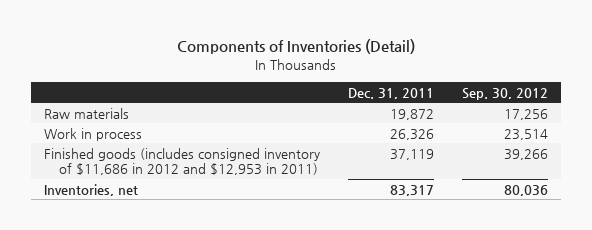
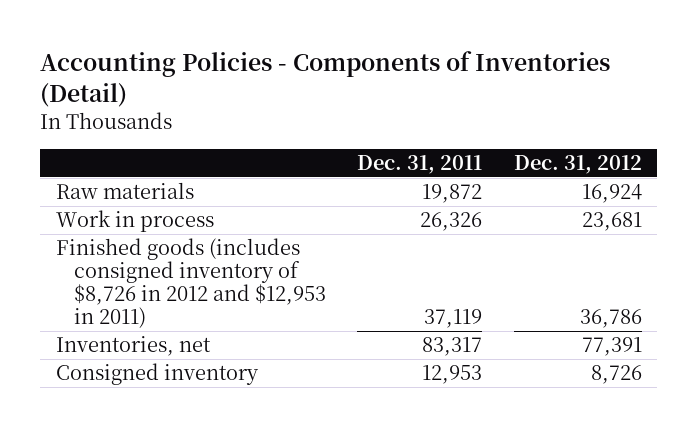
[176,39,415,55] Components of Inventories (Detail) -> [39,50,610,107] Accounting Policies - Components of Inventories (Detail)
[461,87,548,100] Sep. 30, 2012 -> none
none -> [513,154,642,174] Dec. 31, 2012
[44,147,321,176] Finished goods (includes consigned inventory of $11,686 in 2012 and $12,953 in 2011) -> [55,238,327,329] Finished goods (includes consigned inventory of $8,726 in 2012 and $12,953 in 2011)
none -> [55,363,259,386] Consigned inventory

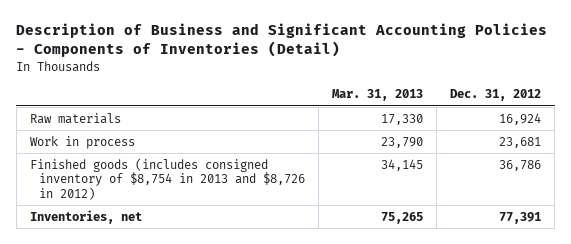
[39,50,610,107] Accounting Policies - Components of Inventories (Detail) -> [16,23,548,58] Description of Business and Significant Accounting Policies - Components of Inventories (Detail)
[357,154,483,174] Dec. 31, 2011 -> none
none -> [332,89,424,102] Mar. 31, 2013
[55,238,327,329] Finished goods (includes consigned inventory of $8,726 in 2012 and $12,953 in 2011) -> [29,157,306,200] Finished goods (includes consigned inventory of $8,754 in 2013 and $8,726 in 2012)
[55,363,259,386] Consigned inventory -> none

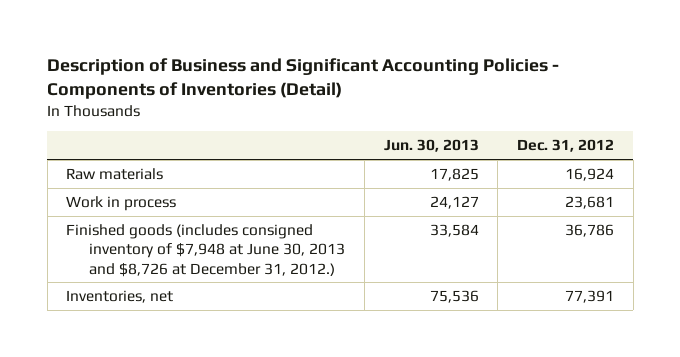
[332,89,424,102] Mar. 31, 2013 -> none
none -> [383,139,479,153] Jun. 30, 2013
[29,157,306,200] Finished goods (includes consigned inventory of $8,754 in 2013 and $8,726 in 2012) -> [66,223,346,277] Finished goods (includes consigned inventory of $7,948 at June 30, 2013 and $8,726 at December 31, 2012.)

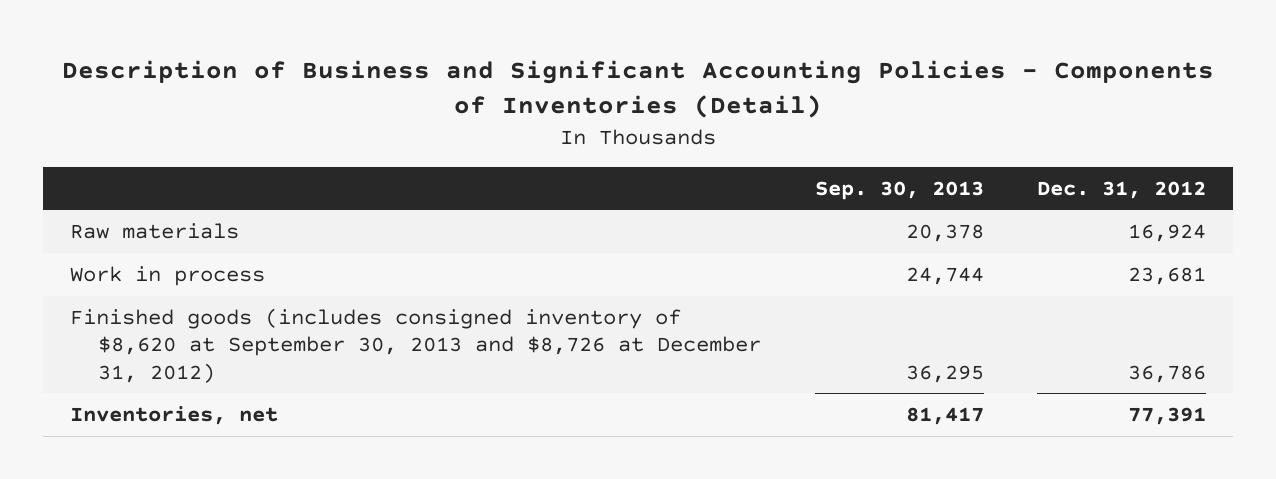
[383,139,479,153] Jun. 30, 2013 -> none
none -> [814,180,984,200] Sep. 30, 2013
[66,223,346,277] Finished goods (includes consigned inventory of $7,948 at June 30, 2013 and $8,726 at December 31, 2012.) -> [70,307,761,383] Finished goods (includes consigned inventory of $8,620 at September 30, 2013 and $8,726 at December 31, 2012)

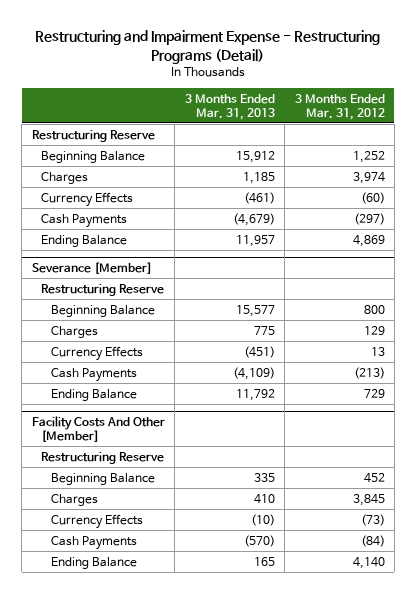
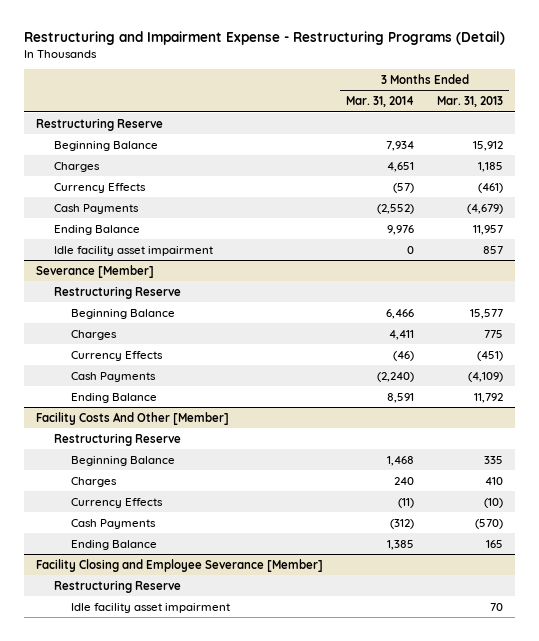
[294,93,385,120] 3 Months Ended Mar. 31, 2012 -> none
none -> [346,96,415,108] Mar. 31, 2014
none -> [53,245,213,256] Idle facility asset impairment
none -> [35,558,323,572] Facility Closing and Employee Severance [Member]
none -> [53,579,181,593] Restructuring Reserve
none -> [71,602,231,613] Idle facility asset impairment

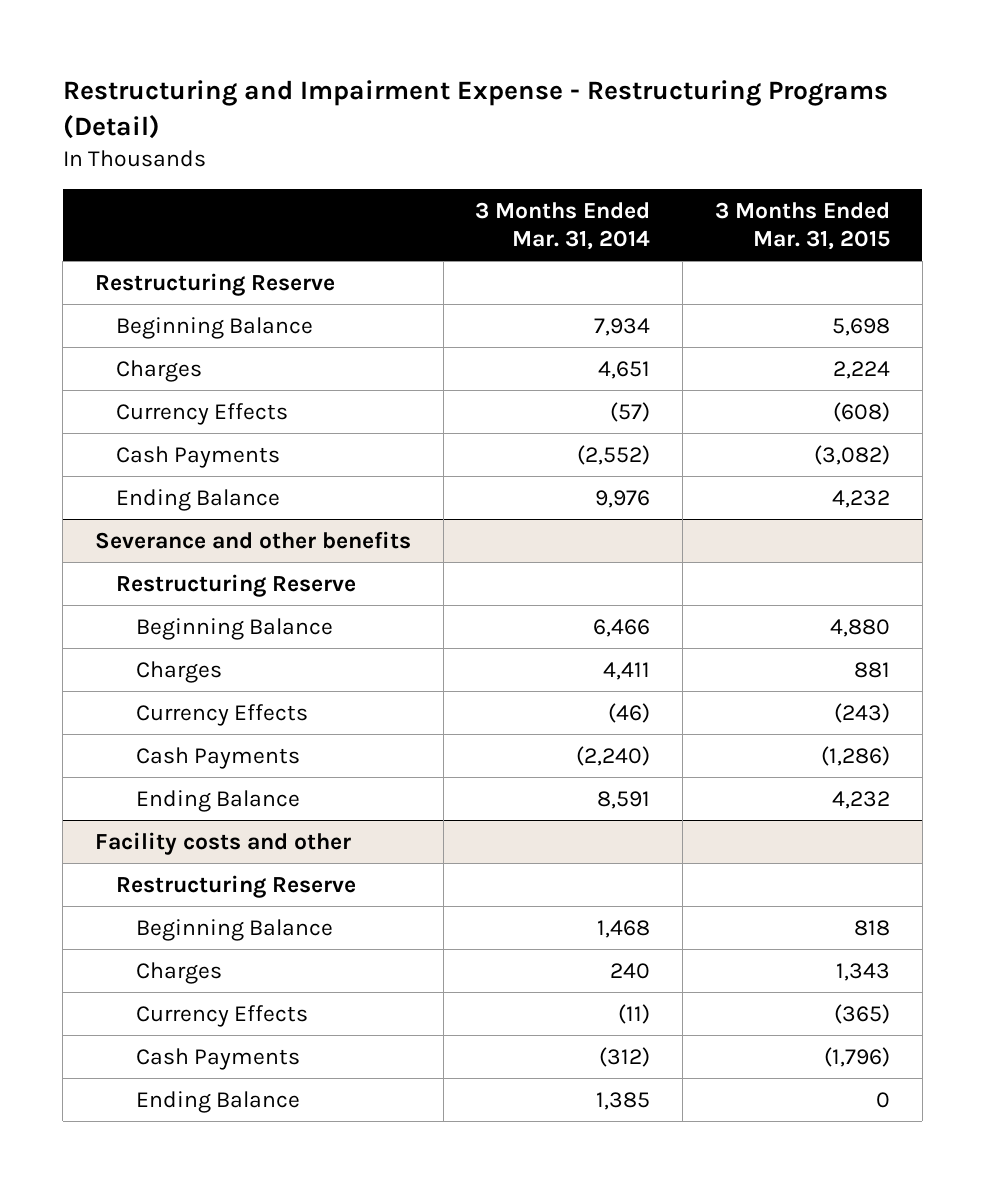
[437,96,504,108] Mar. 31, 2013 -> none
none -> [714,201,890,251] 3 Months Ended Mar. 31, 2015
[53,245,213,256] Idle facility asset impairment -> none
[35,264,154,278] Severance [Member] -> none
none -> [94,530,411,549] Severance and other benefits
[35,411,229,425] Facility Costs And Other [Member] -> [94,831,351,855] Facility costs and other
[35,558,323,572] Facility Closing and Employee Severance [Member] -> none
[53,579,181,593] Restructuring Reserve -> none
[71,602,231,613] Idle facility asset impairment -> none

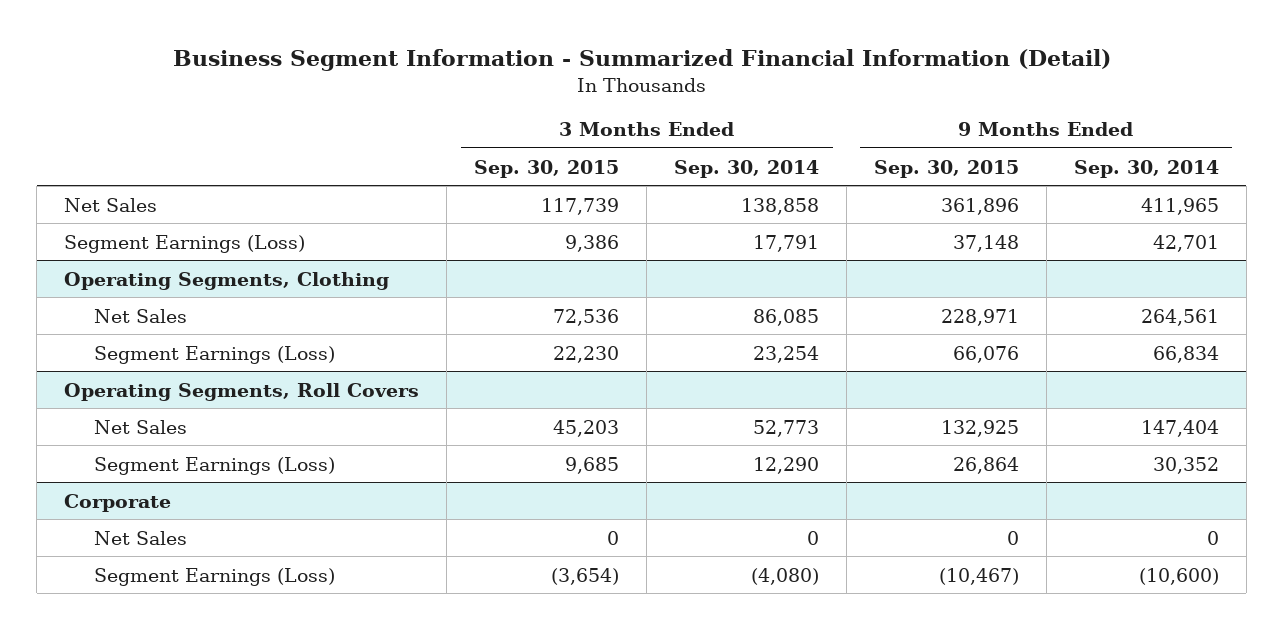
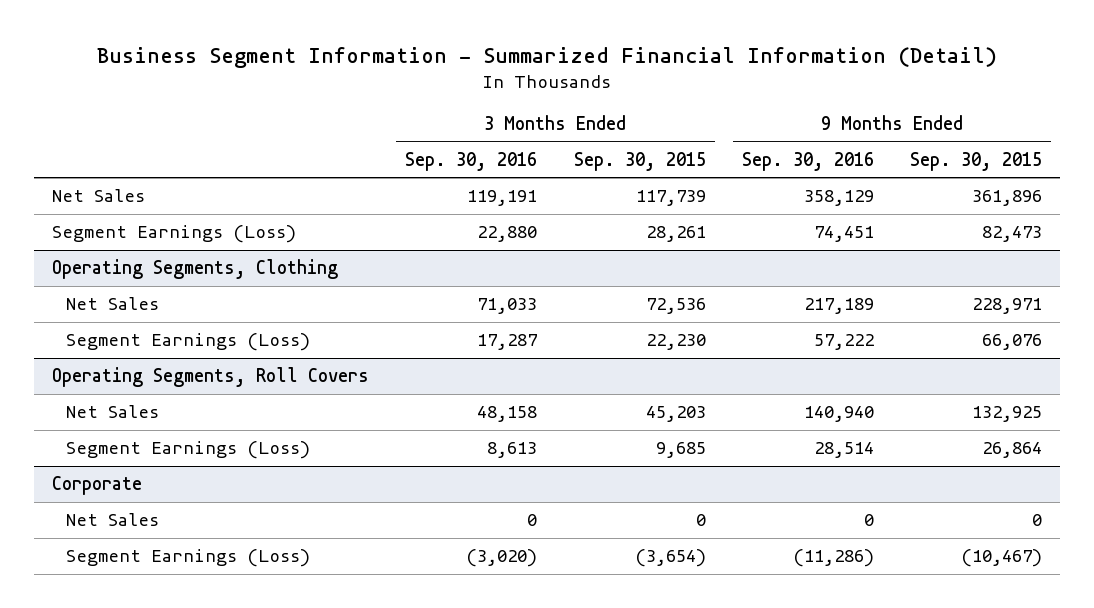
[674,159,820,178] Sep. 30, 2014 -> none
[1073,159,1219,178] Sep. 30, 2014 -> none
none -> [405,151,538,171] Sep. 30, 2016
none -> [741,151,874,171] Sep. 30, 2016
[565,234,620,252] 9,386 -> [645,226,706,243] 28,261
[952,234,1019,252] 37,148 -> [982,226,1043,243] 82,473

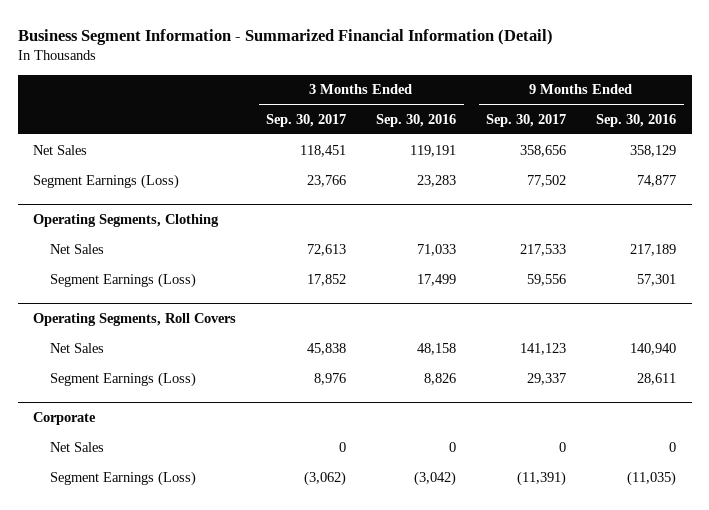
[573,151,706,171] Sep. 30, 2015 -> none
[910,151,1043,171] Sep. 30, 2015 -> none
none -> [266,113,347,127] Sep. 30, 2017
none -> [486,113,567,127] Sep. 30, 2017
[477,226,538,243] 22,880 -> [417,174,457,187] 23,283
[813,226,874,243] 74,451 -> [637,174,677,187] 74,877
[477,334,538,351] 17,287 -> [417,273,457,286] 17,499
[813,334,874,351] 57,222 -> [637,273,677,286] 57,301
[487,442,538,459] 8,613 -> [424,372,457,385] 8,826
[813,442,874,459] 28,514 -> [637,372,677,385] 28,611
[466,549,538,568] (3,020) -> [414,470,457,486] (3,042)
[792,549,874,568] (11,286) -> [627,470,677,486] (11,035)

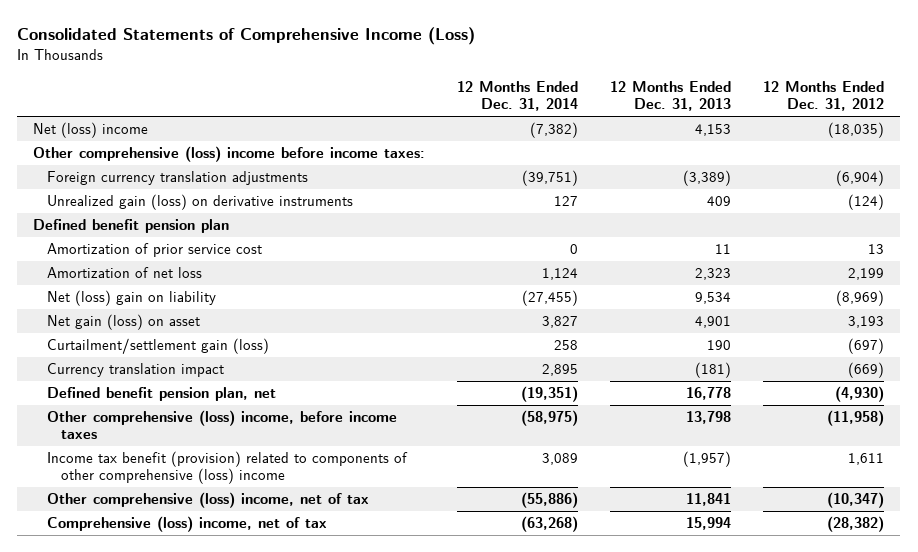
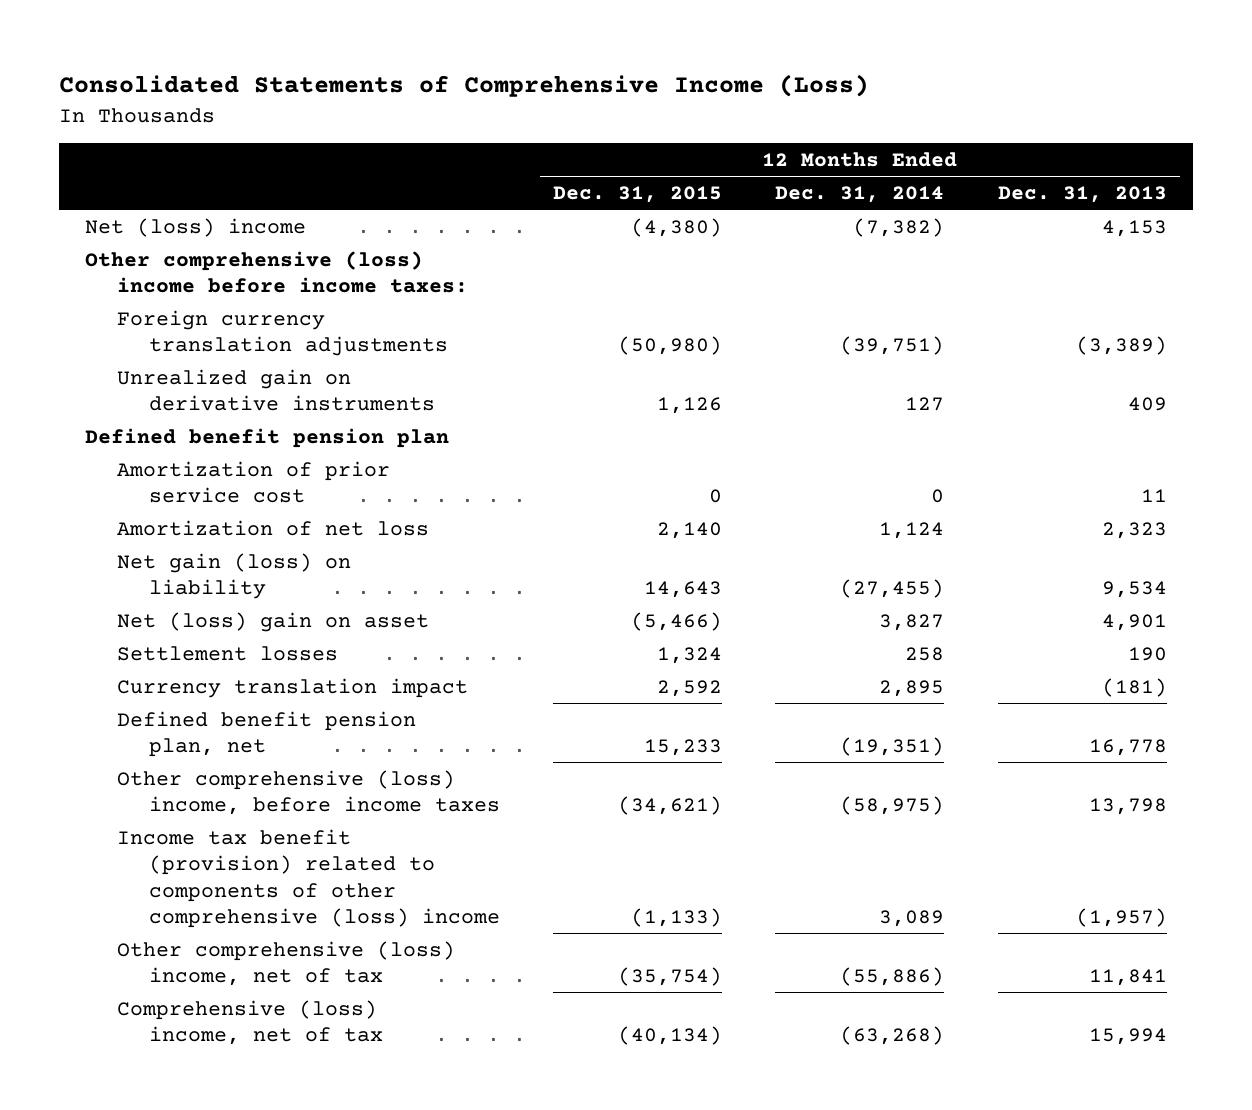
[763,81,885,112] 12 Months Ended Dec. 31, 2012 -> none
none -> [552,186,722,204] Dec. 31, 2015
[47,194,354,211] Unrealized gain (loss) on derivative instruments -> [116,368,435,412] Unrealized gain on derivative instruments
[47,290,217,307] Net (loss) gain on liability -> [116,552,351,600] Net gain (loss) on liability
[47,314,201,331] Net gain (loss) on asset -> [116,611,429,632] Net (loss) gain on asset
[47,338,270,355] Curtailment/settlement gain (loss) -> [116,645,338,661] Settlement losses

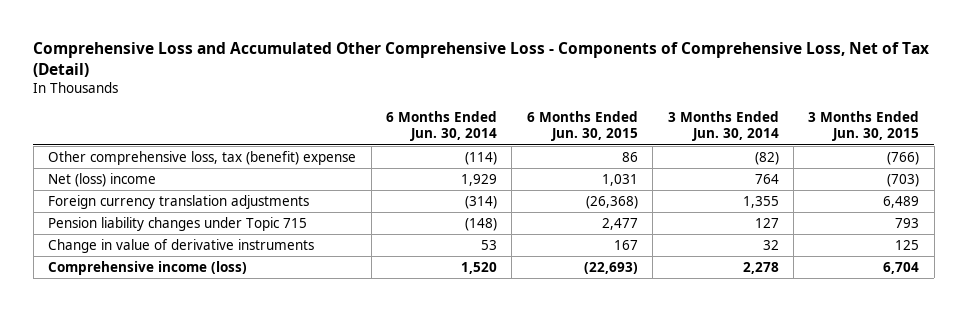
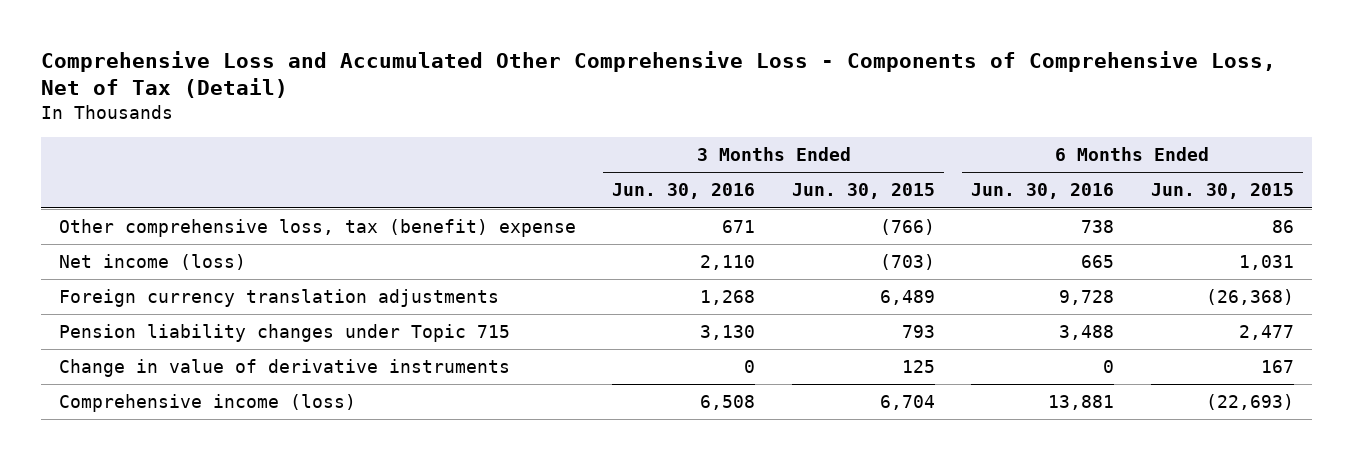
[386,111,498,142] 6 Months Ended Jun. 30, 2014 -> none
[667,111,779,142] 3 Months Ended Jun. 30, 2014 -> none
none -> [612,183,756,200] Jun. 30, 2016
none -> [971,183,1115,200] Jun. 30, 2016
[48,172,157,187] Net (loss) income -> [58,254,246,271] Net income (loss)

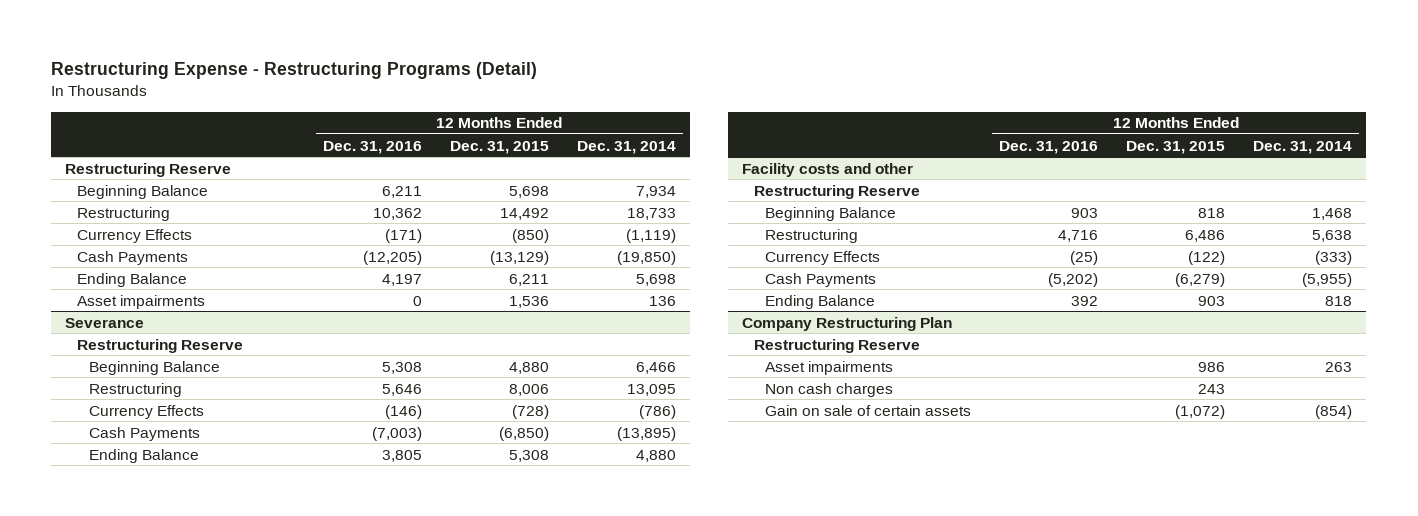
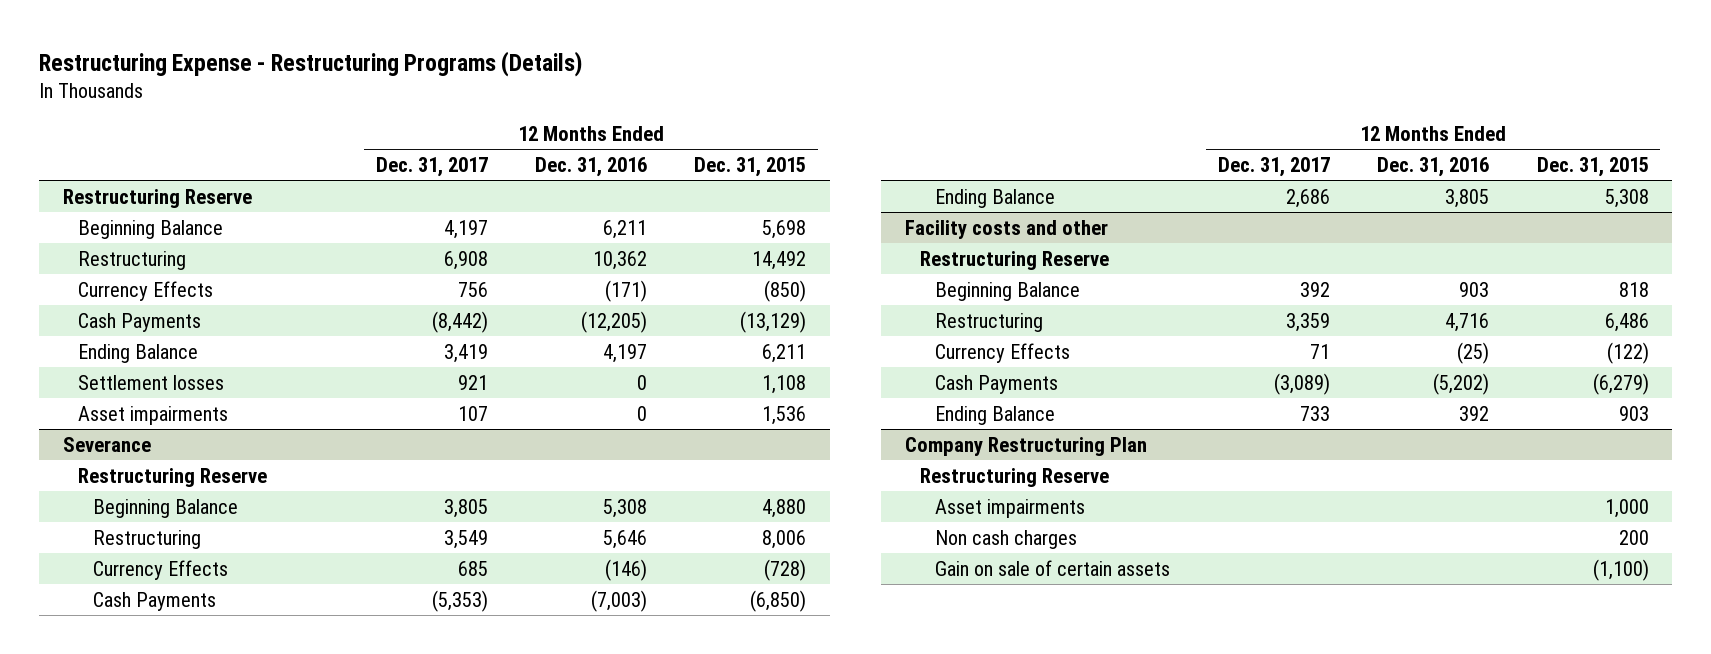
[51,62,538,80] Restructuring Expense - Restructuring Programs (Detail) -> [38,50,582,77] Restructuring Expense - Restructuring Programs (Details)
[576,140,676,154] Dec. 31, 2014 -> none
none -> [375,157,488,178] Dec. 31, 2017
none -> [77,374,224,390] Settlement losses
[1198,361,1226,372] 986 -> [1604,498,1649,518] 1,000
[1198,383,1226,394] 243 -> [1618,529,1649,545] 200
[1175,404,1226,419] (1,072) -> [1592,558,1649,581] (1,100)

